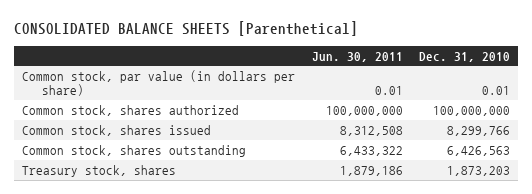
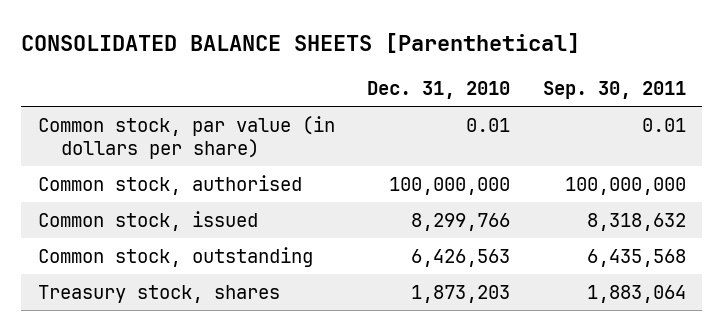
[311,51,403,62] Jun. 30, 2011 -> none
none -> [542,81,686,100] Sep. 30, 2011
[21,104,239,116] Common stock, shares authorized -> [37,174,302,195] Common stock, authorised
[21,124,211,136] Common stock, shares issued -> [37,210,258,231] Common stock, issued
[21,144,246,157] Common stock, shares outstanding -> [37,246,313,267] Common stock, outstanding

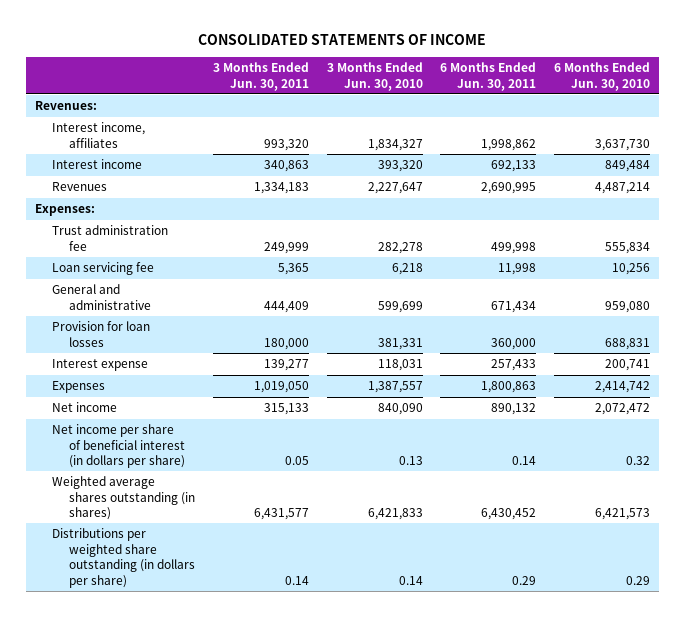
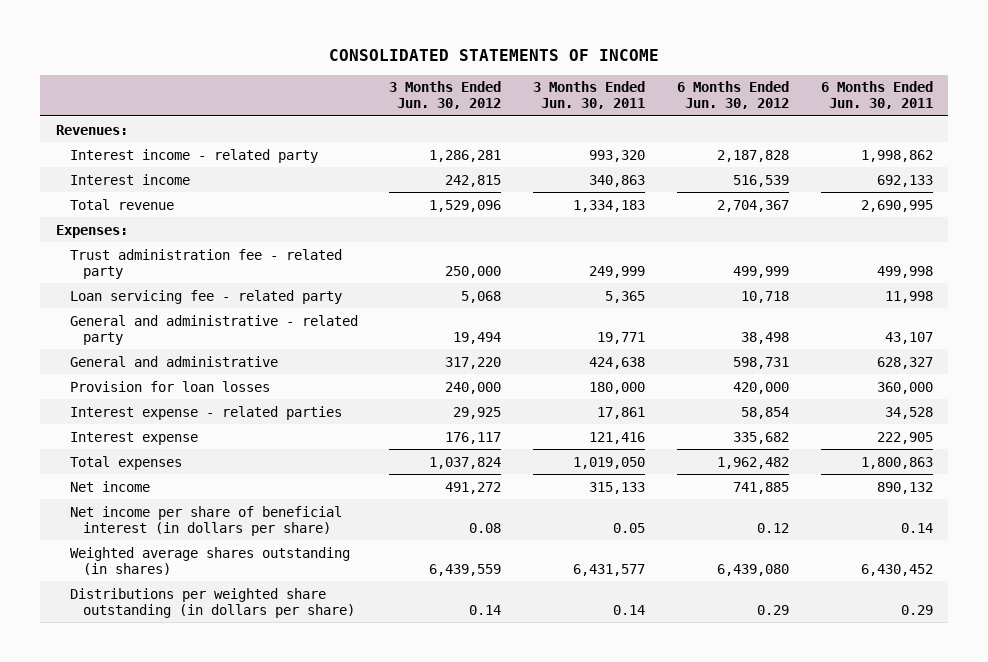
[326,62,423,91] 3 Months Ended Jun. 30, 2010 -> none
[553,62,650,91] 6 Months Ended Jun. 30, 2010 -> none
none -> [389,81,502,110] 3 Months Ended Jun. 30, 2012
none -> [676,81,789,110] 6 Months Ended Jun. 30, 2012
[52,122,146,148] Interest income, affiliates -> [69,148,318,163] Interest income - related party
[52,182,108,192] Revenues -> [69,198,174,210] Total revenue
[52,225,169,251] Trust administration fee -> [69,248,342,279] Trust administration fee - related party
[52,262,155,276] Loan servicing fee -> [69,289,342,304] Loan servicing fee - related party
none -> [69,314,358,345] General and administrative - related party
[264,300,310,313] 444,409 -> [589,356,646,369] 424,638
[491,300,537,313] 671,434 -> [876,356,933,369] 628,327
none -> [69,405,342,420] Interest expense - related parties
[264,359,310,372] 139,277 -> [589,431,646,444] 121,416
[491,359,537,372] 257,433 -> [876,431,933,444] 222,905
[52,381,106,394] Expenses -> [69,455,182,470] Total expenses

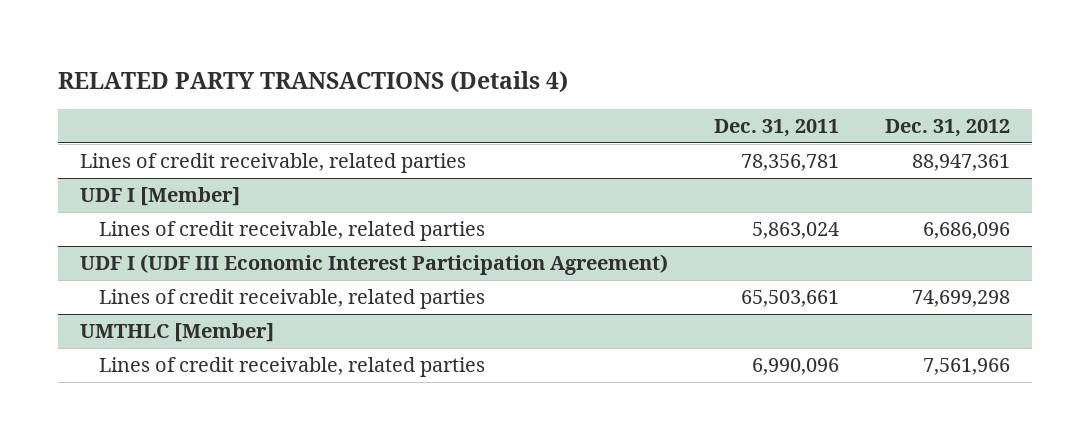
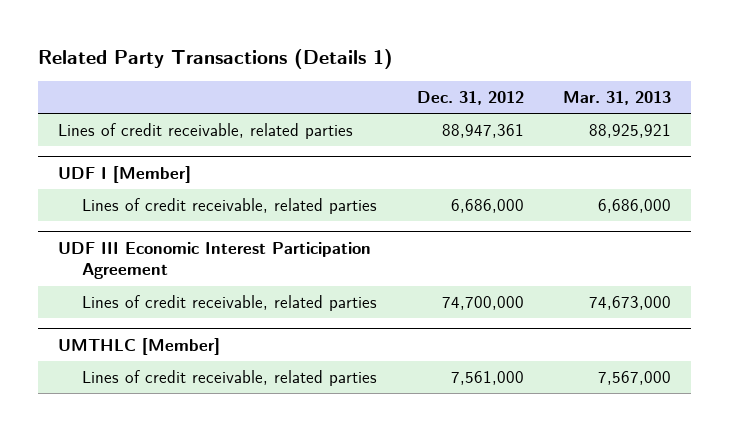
[57,70,568,93] RELATED PARTY TRANSACTIONS (Details 4) -> [38,49,394,70] Related Party Transactions (Details 1)
[713,118,839,137] Dec. 31, 2011 -> none
none -> [563,90,672,105] Mar. 31, 2013
[922,222,1010,240] 6,686,096 -> [450,198,524,213] 6,686,000
[80,254,669,276] UDF I (UDF III Economic Interest Participation Agreement) -> [57,241,371,280] UDF III Economic Interest Participation Agreement
[911,290,1010,308] 74,699,298 -> [441,295,524,310] 74,700,000
[922,358,1010,376] 7,561,966 -> [450,370,524,385] 7,561,000

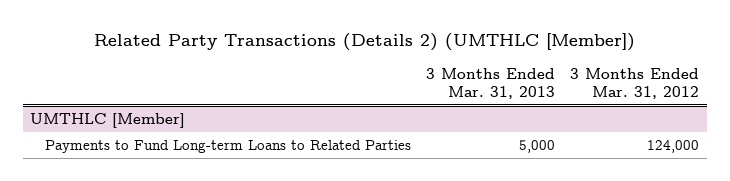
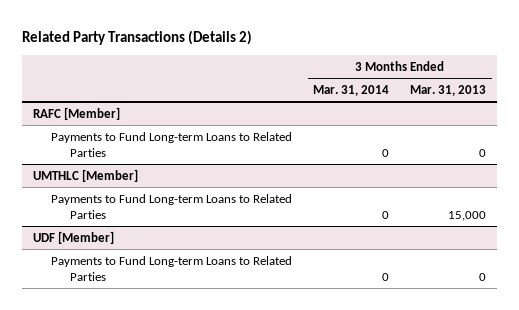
[93,32,635,51] Related Party Transactions (Details 2) (UMTHLC [Member]) -> [22,30,253,46] Related Party Transactions (Details 2)
[570,67,700,99] 3 Months Ended Mar. 31, 2012 -> none
none -> [313,84,390,96] Mar. 31, 2014
none -> [32,106,120,120] RAFC [Member]
none -> [51,131,293,157] Payments to Fund Long-term Loans to Related Parties
[519,140,556,154] 5,000 -> [448,210,487,221] 15,000
none -> [32,230,114,244] UDF [Member]
none -> [51,255,293,281] Payments to Fund Long-term Loans to Related Parties

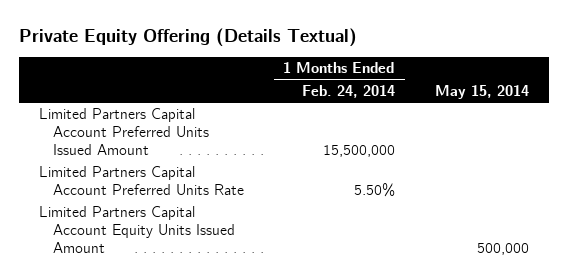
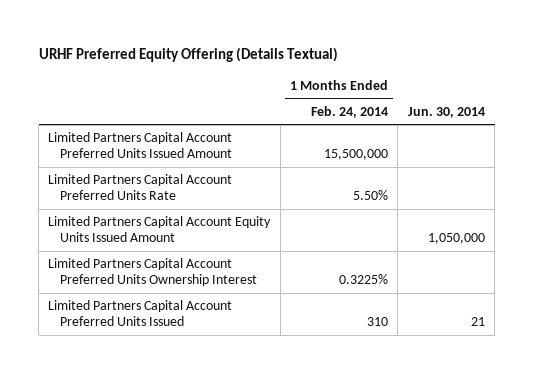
[18,27,357,47] Private Equity Offering (Details Textual) -> [38,47,338,63] URHF Preferred Equity Offering (Details Textual)
[434,84,529,99] May 15, 2014 -> none
none -> [407,106,485,118] Jun. 30, 2014
none -> [48,258,257,287] Limited Partners Capital Account Preferred Units Ownership Interest
none -> [48,300,233,327] Limited Partners Capital Account Preferred Units Issued

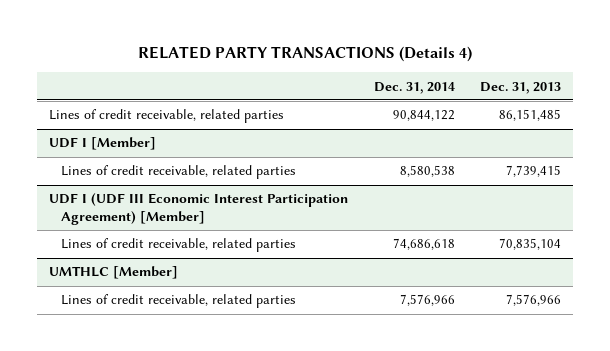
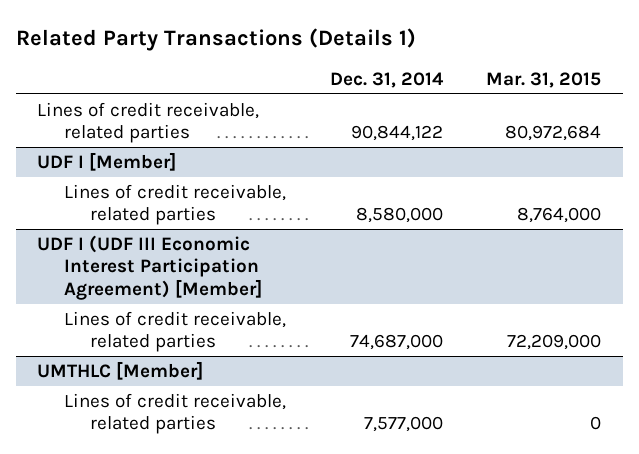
[138,46,473,63] RELATED PARTY TRANSACTIONS (Details 4) -> [15,27,416,51] Related Party Transactions (Details 1)
[479,81,561,94] Dec. 31, 2013 -> none
none -> [486,71,602,88] Mar. 31, 2015
[399,165,455,178] 8,580,538 -> [355,207,443,224] 8,580,000
[392,238,455,251] 74,686,618 -> [349,334,443,351] 74,687,000
[399,294,455,307] 7,576,966 -> [363,416,443,433] 7,577,000

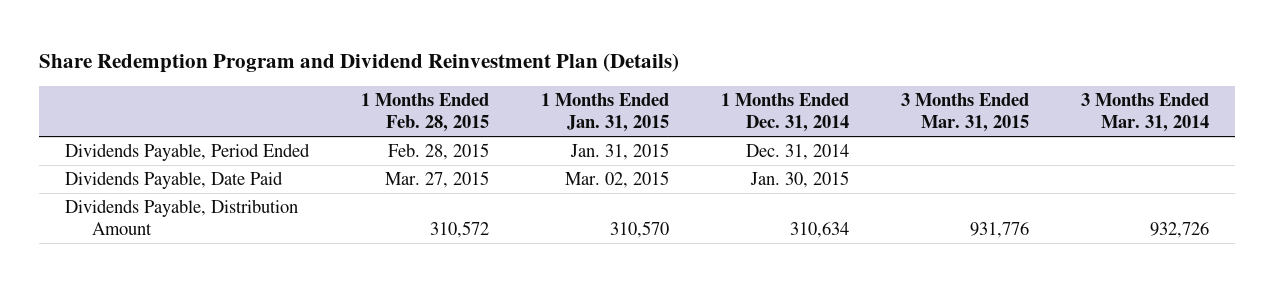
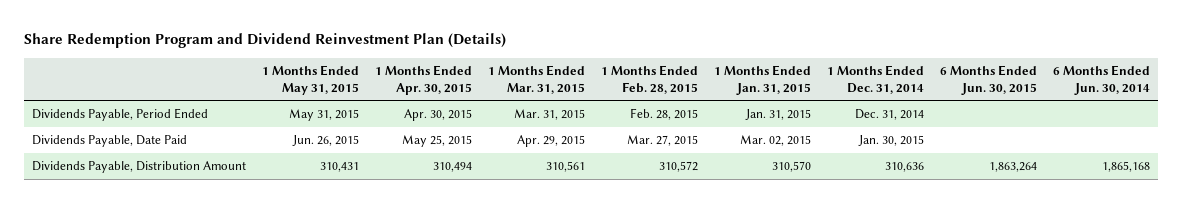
[900,93,1029,133] 3 Months Ended Mar. 31, 2015 -> none
[1080,93,1209,133] 3 Months Ended Mar. 31, 2014 -> none
none -> [262,64,360,95] 1 Months Ended May 31, 2015
none -> [375,64,473,95] 1 Months Ended Apr. 30, 2015
none -> [488,64,586,94] 1 Months Ended Mar. 31, 2015
none -> [940,64,1038,95] 6 Months Ended Jun. 30, 2015
none -> [1053,64,1151,95] 6 Months Ended Jun. 30, 2014
[789,221,849,238] 310,634 -> [885,162,925,173] 310,636

